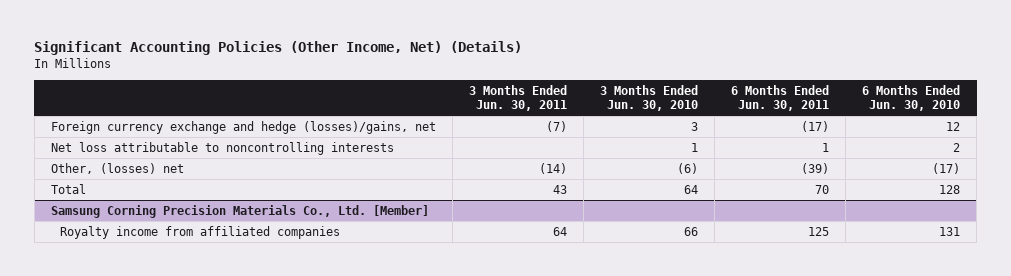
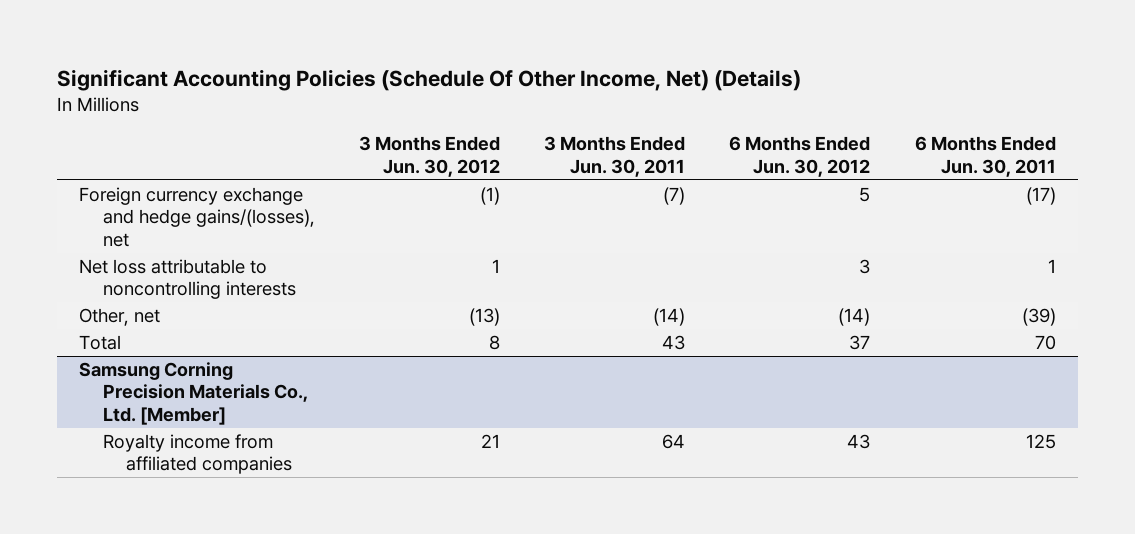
[34,41,523,56] Significant Accounting Policies (Other Income, Net) (Details) -> [57,69,802,92] Significant Accounting Policies (Schedule Of Other Income, Net) (Details)
[599,85,698,111] 3 Months Ended Jun. 30, 2010 -> none
[862,85,961,111] 6 Months Ended Jun. 30, 2010 -> none
none -> [358,136,500,177] 3 Months Ended Jun. 30, 2012
none -> [729,136,871,177] 6 Months Ended Jun. 30, 2012
[50,120,436,134] Foreign currency exchange and hedge (losses)/gains, net -> [79,187,315,247] Foreign currency exchange and hedge gains/(losses), net
[50,162,184,174] Other, (losses) net -> [79,308,161,327] Other, net

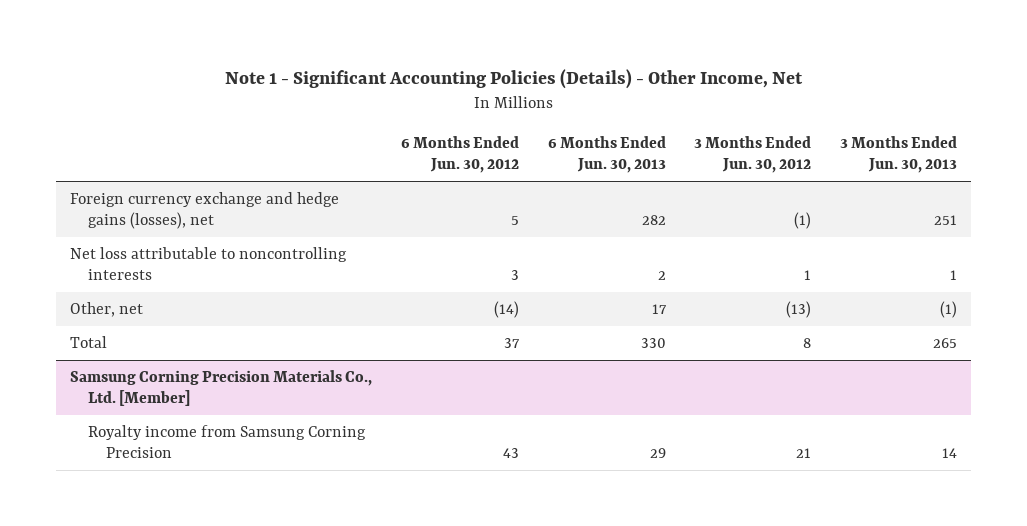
[57,69,802,92] Significant Accounting Policies (Schedule Of Other Income, Net) (Details) -> [224,68,803,89] Note 1 - Significant Accounting Policies (Details) - Other Income, Net
[544,136,686,177] 3 Months Ended Jun. 30, 2011 -> none
[914,136,1056,177] 6 Months Ended Jun. 30, 2011 -> none
none -> [547,136,666,174] 6 Months Ended Jun. 30, 2013
none -> [840,136,958,174] 3 Months Ended Jun. 30, 2013
[79,187,315,247] Foreign currency exchange and hedge gains/(losses), net -> [70,192,340,230] Foreign currency exchange and hedge gains (losses), net
[102,434,293,475] Royalty income from affiliated companies -> [88,425,367,459] Royalty income from Samsung Corning Precision

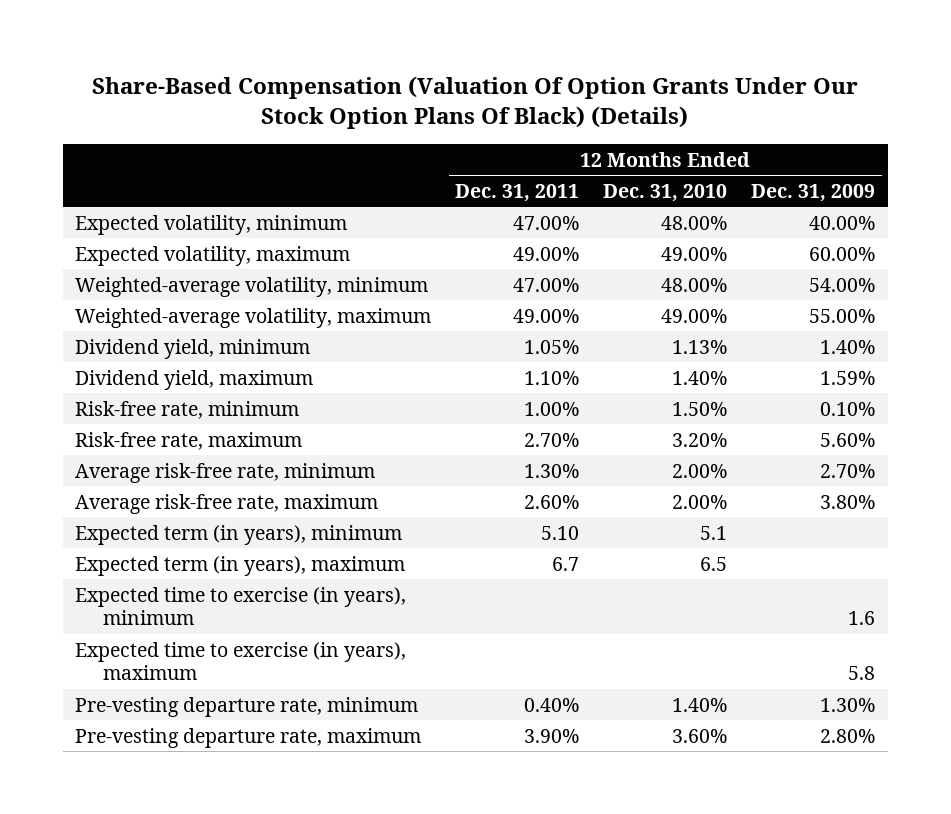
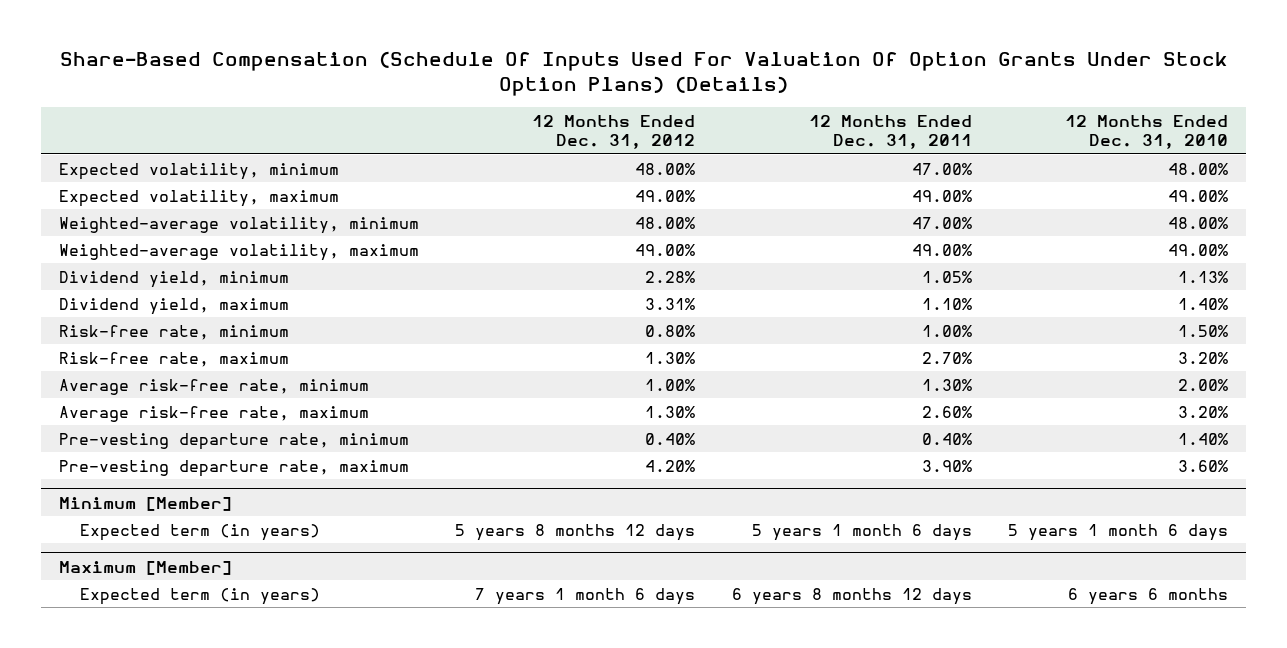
[92,75,859,130] Share-Based Compensation (Valuation Of Option Grants Under Our Stock Option Plans Of Black) (Details) -> [59,50,1228,96] Share-Based Compensation (Schedule Of Inputs Used For Valuation Of Option Grants Under Stock Option Plans) (Details)
[751,183,876,202] Dec. 31, 2009 -> none
none -> [532,114,696,150] 12 Months Ended Dec. 31, 2012
[75,524,403,545] Expected term (in years), minimum -> none
[75,555,406,576] Expected term (in years), maximum -> none
[75,586,407,626] Expected time to exercise (in years), minimum -> none
[75,641,407,681] Expected time to exercise (in years), maximum -> none
[672,494,728,509] 2.00% -> [1178,405,1229,418] 3.20%
none -> [58,496,232,511] Minimum [Member]
none -> [80,523,321,541] Expected term (in years)
none -> [58,560,232,575] Maximum [Member]
none -> [80,587,321,605] Expected term (in years)

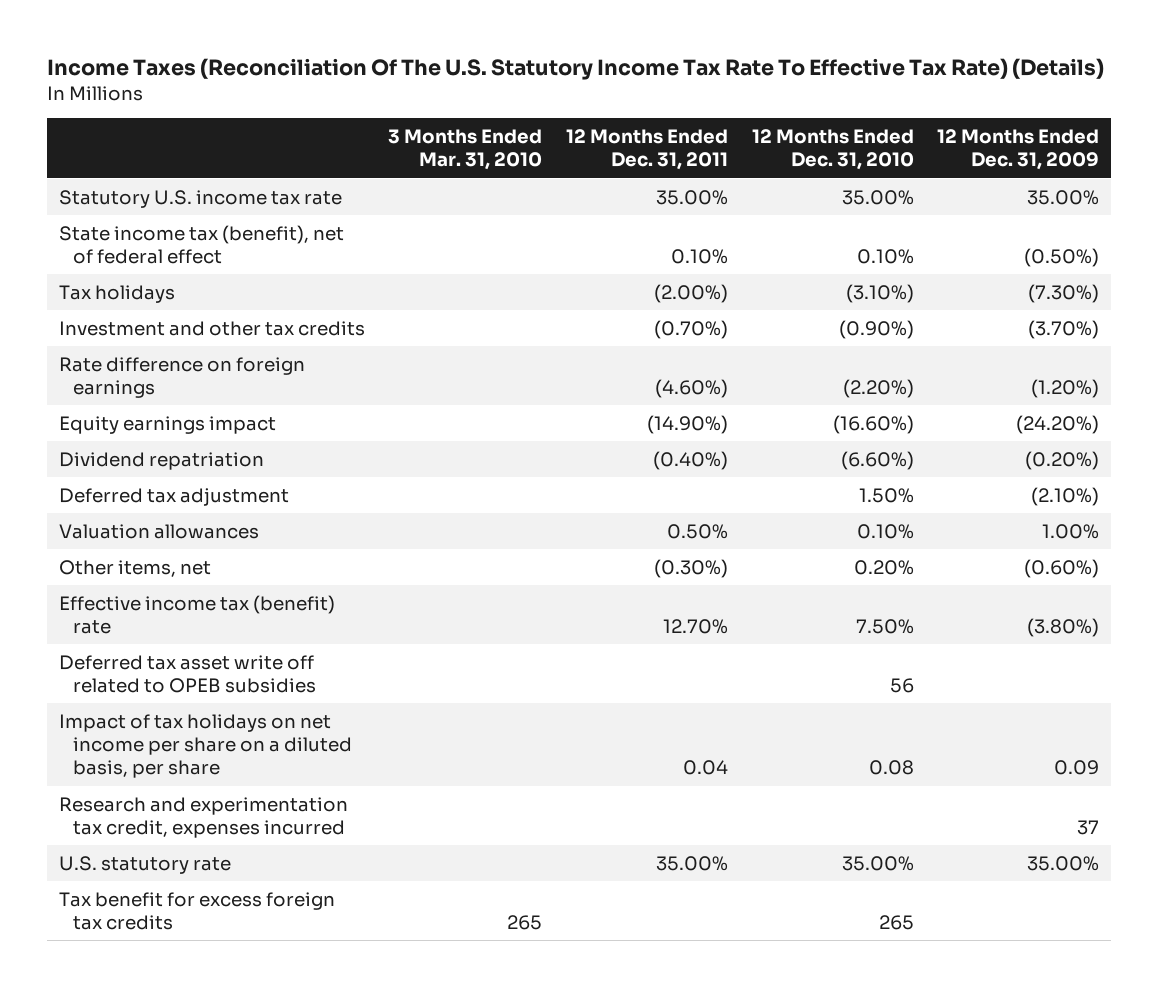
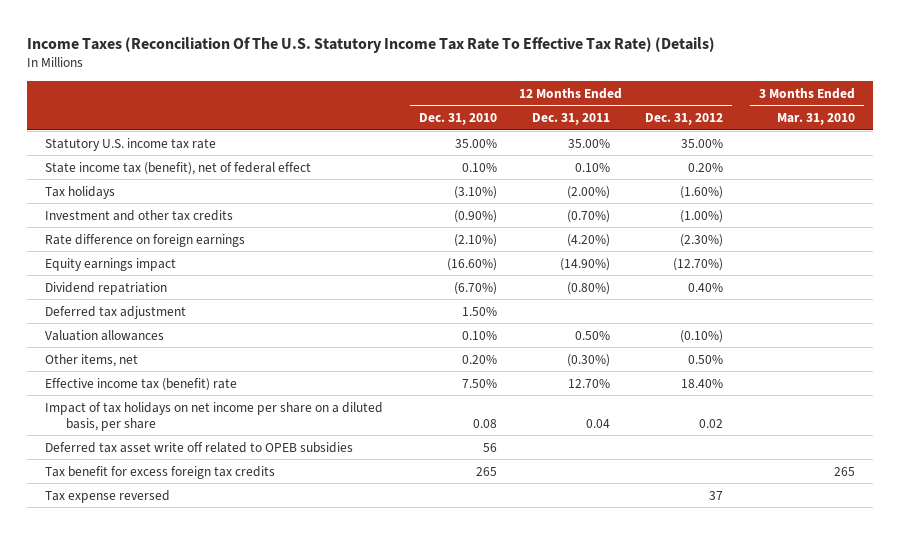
[937,129,1100,171] 12 Months Ended Dec. 31, 2009 -> none
none -> [645,113,724,126] Dec. 31, 2012
[654,379,728,399] (4.60%) -> [567,233,611,247] (4.20%)
[842,379,914,399] (2.20%) -> [453,233,497,247] (2.10%)
[652,450,728,470] (0.40%) -> [567,281,611,295] (0.80%)
[840,450,914,470] (6.60%) -> [453,281,497,295] (6.70%)
[58,796,348,839] Research and experimentation tax credit, expenses incurred -> none
[58,855,231,874] U.S. statutory rate -> none
[58,654,316,694] Deferred tax asset write off related to OPEB subsidies -> [45,441,354,453] Deferred tax asset write off related to OPEB subsidies
none -> [45,489,171,503] Tax expense reversed

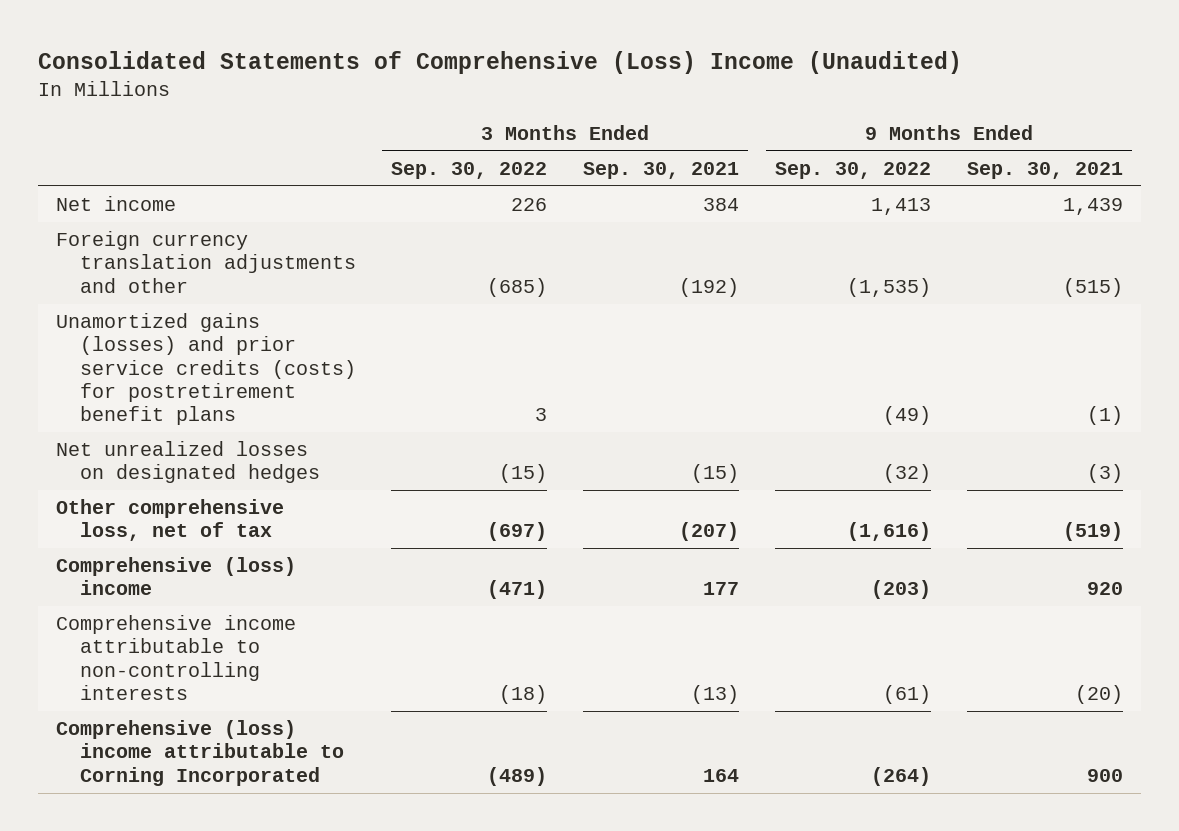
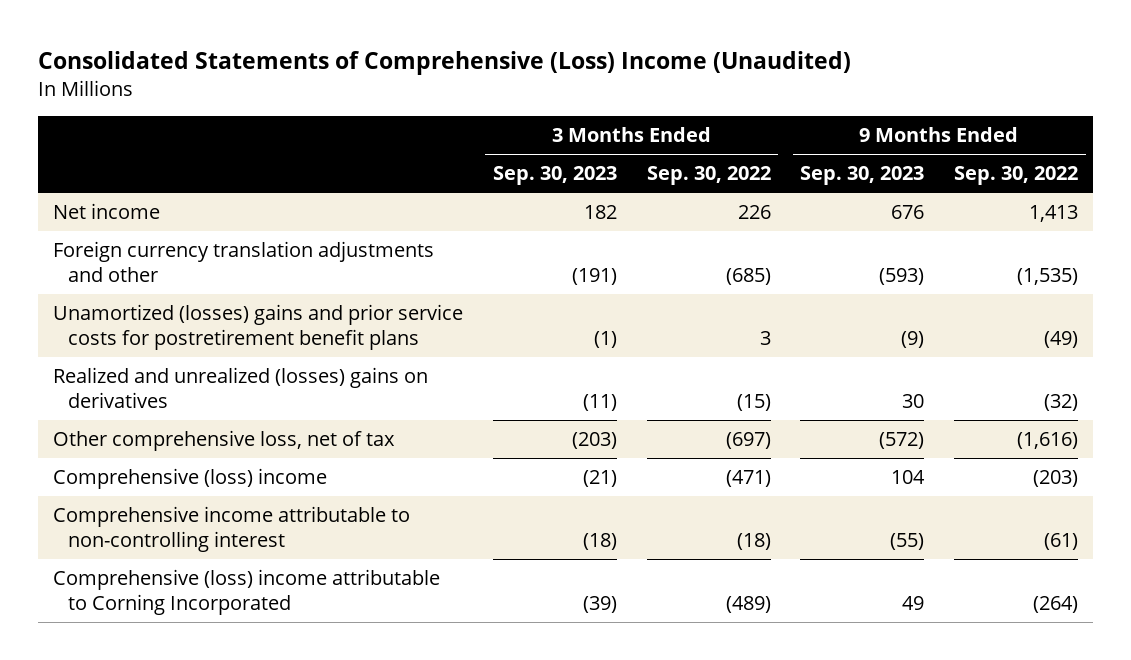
[583,161,740,179] Sep. 30, 2021 -> none
[966,161,1123,179] Sep. 30, 2021 -> none
none -> [492,166,617,186] Sep. 30, 2023
none -> [800,166,925,186] Sep. 30, 2023
[56,313,356,425] Unamortized gains (losses) and prior service credits (costs) for postretirement benefit plans -> [52,304,463,350] Unamortized (losses) gains and prior service costs for postretirement benefit plans
[56,441,320,484] Net unrealized losses on designated hedges -> [52,367,428,408] Realized and unrealized (losses) gains on derivatives
[56,615,297,700] Comprehensive income attributable to non-controlling interests -> [52,506,410,552] Comprehensive income attributable to non-controlling interest

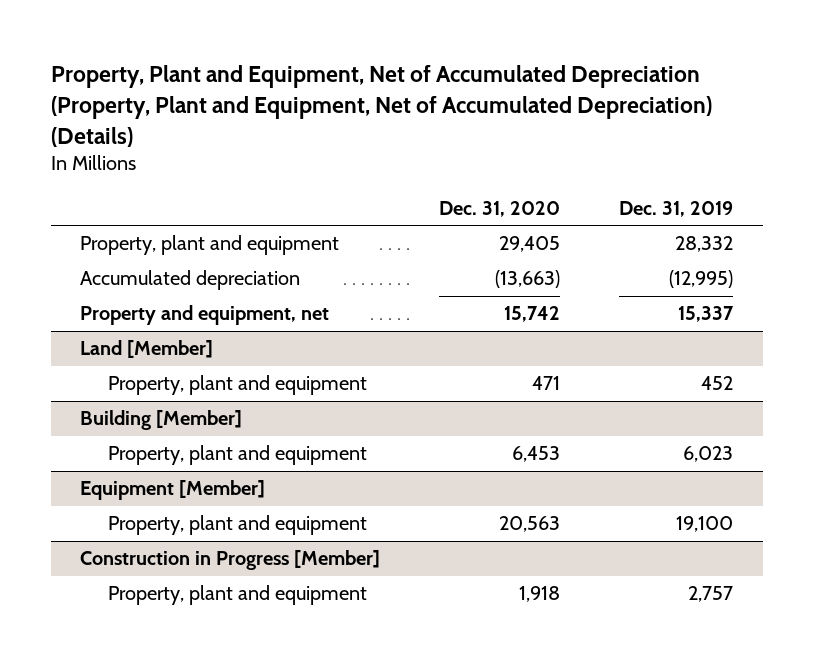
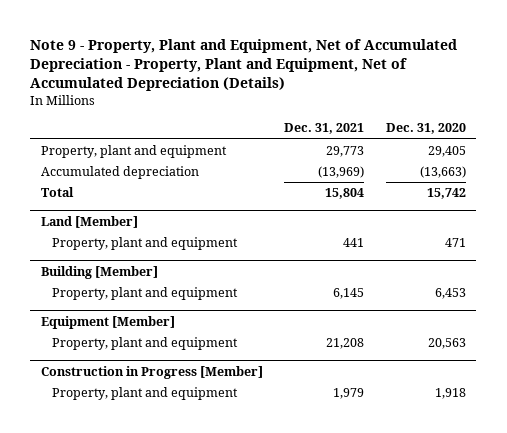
[50,64,712,147] Property, Plant and Equipment, Net of Accumulated Depreciation (Property, Plant and Equipment, Net of Accumulated Depreciation) (Details) -> [30,38,458,92] Note 9 - Property, Plant and Equipment, Net of Accumulated Depreciation - Property, Plant and Equipment, Net of Accumulated Depreciation (Details)
[619,200,734,217] Dec. 31, 2019 -> none
none -> [284,123,365,135] Dec. 31, 2021
[80,305,330,326] Property and equipment, net -> [41,187,75,198] Total

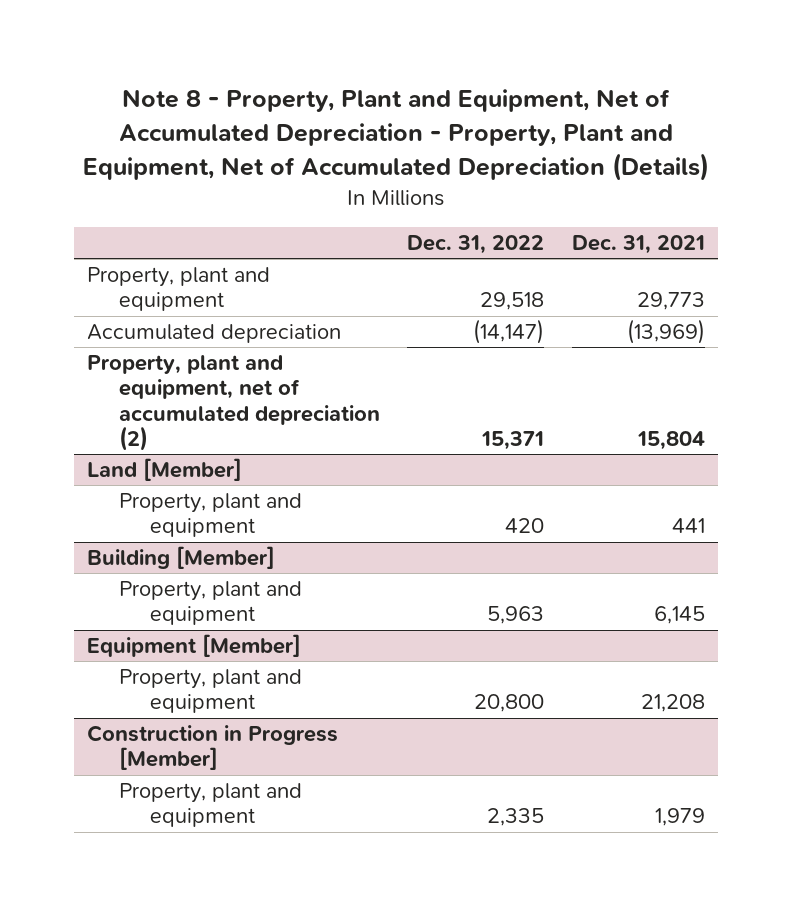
[30,38,458,92] Note 9 - Property, Plant and Equipment, Net of Accumulated Depreciation - Property, Plant and Equipment, Net of Accumulated Depreciation (Details) -> [82,89,709,182] Note 8 - Property, Plant and Equipment, Net of Accumulated Depreciation - Property, Plant and Equipment, Net of Accumulated Depreciation (Details)
[385,123,466,135] Dec. 31, 2020 -> none
none -> [407,234,545,254] Dec. 31, 2022
[41,187,75,198] Total -> [87,355,380,451] Property, plant and equipment, net of accumulated depreciation (2)

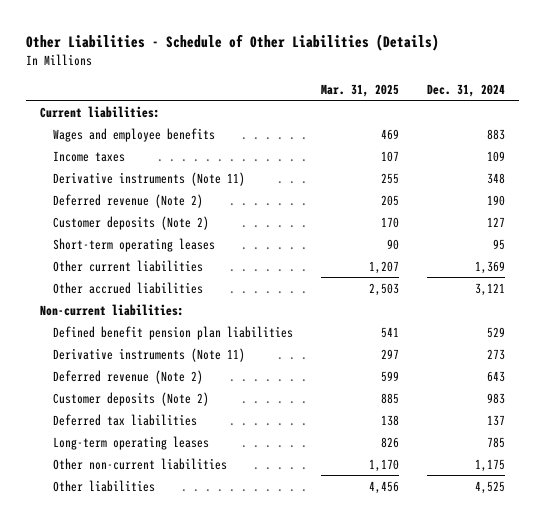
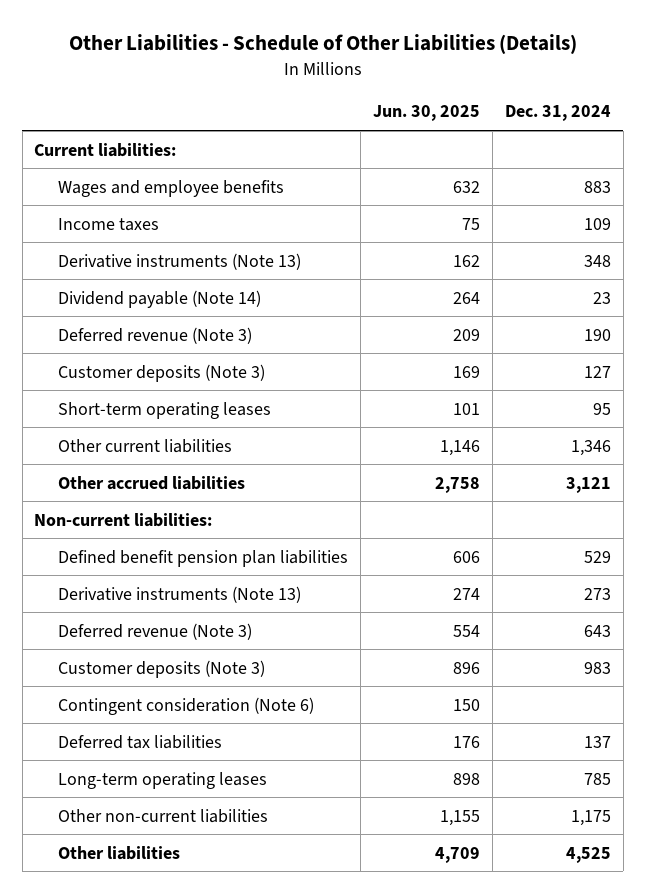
[320,83,399,97] Mar. 31, 2025 -> none
none -> [373,105,481,122] Jun. 30, 2025
[52,171,245,186] Derivative instruments (Note 11) -> [58,252,302,270] Derivative instruments (Note 13)
none -> [58,289,262,308] Dividend payable (Note 14)
[52,193,203,208] Deferred revenue (Note 2) -> [58,326,253,344] Deferred revenue (Note 3)
[52,215,209,230] Customer deposits (Note 2) -> [58,363,266,382] Customer deposits (Note 3)
[474,260,505,274] 1,369 -> [570,439,611,456] 1,346
[52,347,245,362] Derivative instruments (Note 11) -> [58,585,302,603] Derivative instruments (Note 13)
[52,369,203,384] Deferred revenue (Note 2) -> [58,622,253,640] Deferred revenue (Note 3)
[52,391,209,406] Customer deposits (Note 2) -> [58,659,266,678] Customer deposits (Note 3)
none -> [58,696,315,715] Contingent consideration (Note 6)

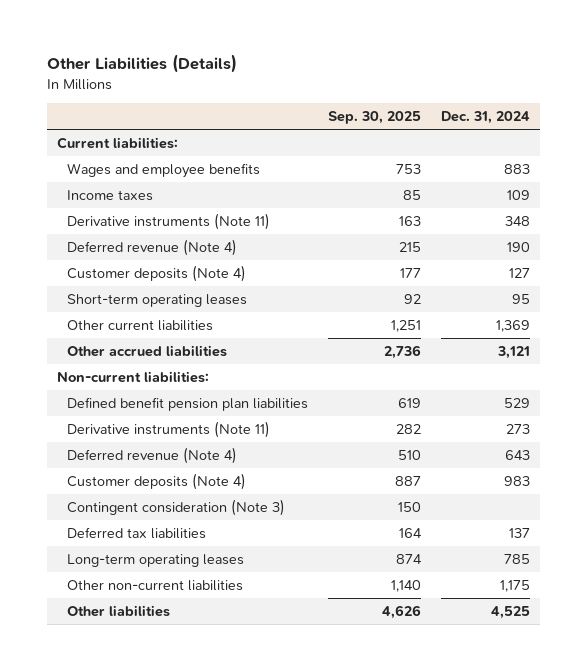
[68,34,577,55] Other Liabilities - Schedule of Other Liabilities (Details) -> [47,54,238,74] Other Liabilities (Details)
[373,105,481,122] Jun. 30, 2025 -> none
none -> [328,111,422,125] Sep. 30, 2025
[58,289,262,308] Dividend payable (Note 14) -> none
[58,252,302,270] Derivative instruments (Note 13) -> [67,213,271,231] Derivative instruments (Note 11)
[58,326,253,344] Deferred revenue (Note 3) -> [67,239,238,257] Deferred revenue (Note 4)
[58,363,266,382] Customer deposits (Note 3) -> [67,265,247,283] Customer deposits (Note 4)
[570,439,611,456] 1,346 -> [496,320,531,333] 1,369
[58,585,302,603] Derivative instruments (Note 13) -> [67,421,271,439] Derivative instruments (Note 11)
[58,622,253,640] Deferred revenue (Note 3) -> [67,447,238,465] Deferred revenue (Note 4)
[58,659,266,678] Customer deposits (Note 3) -> [67,473,247,491] Customer deposits (Note 4)
[58,696,315,715] Contingent consideration (Note 6) -> [67,499,286,517] Contingent consideration (Note 3)

